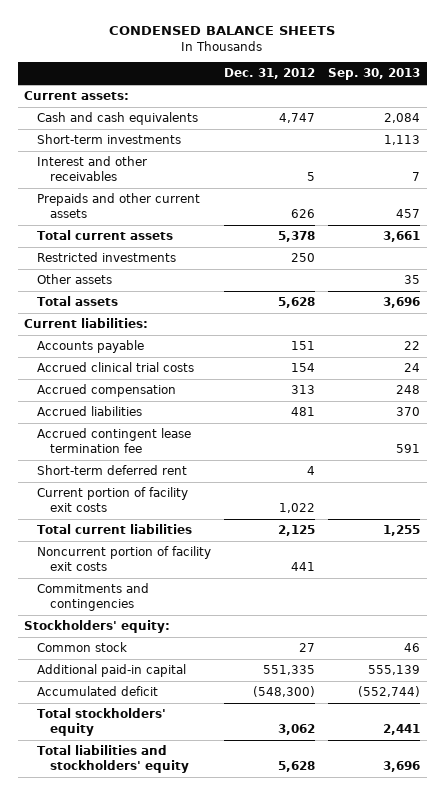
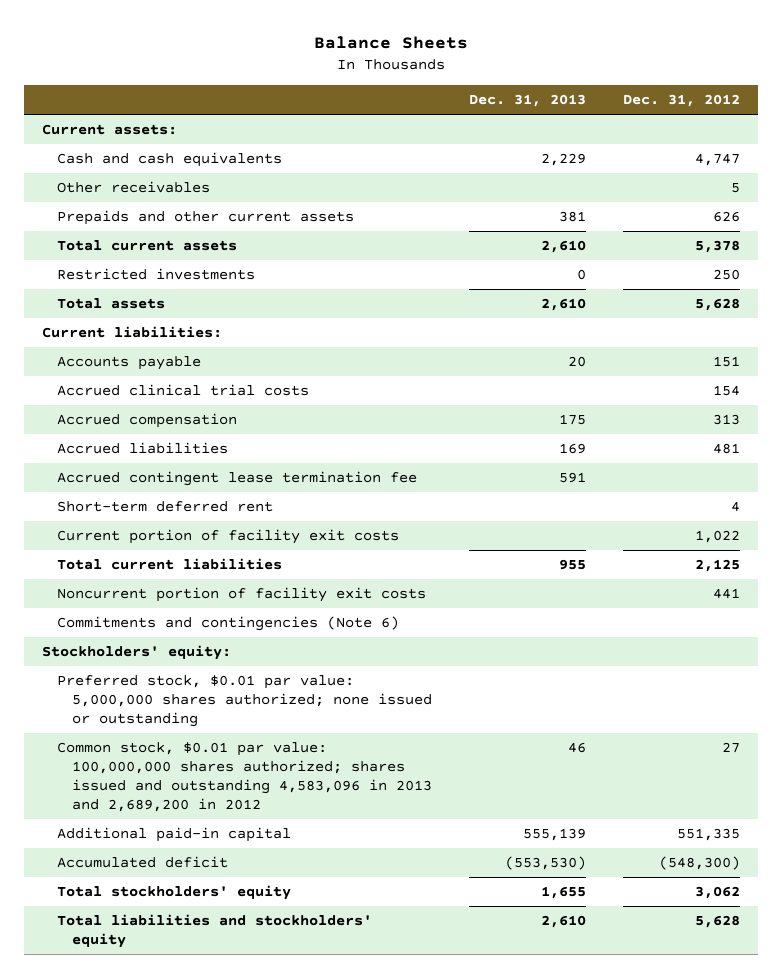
[109,26,336,36] CONDENSED BALANCE SHEETS -> [314,36,469,50] Balance Sheets
[328,68,421,81] Sep. 30, 2013 -> none
none -> [468,94,586,108] Dec. 31, 2013
[36,134,181,145] Short-term investments -> none
[36,156,147,181] Interest and other receivables -> [57,181,211,194] Other receivables
[36,274,112,285] Other assets -> none
[36,583,149,611] Commitments and contingencies -> [57,616,400,632] Commitments and contingencies (Note 6)
none -> [57,675,432,728] Preferred stock, $0.01 par value: 5,000,000 shares authorized; none issued or outstanding
[36,642,127,653] Common stock -> [57,742,432,813] Common stock, $0.01 par value: 100,000,000 shares authorized; shares issued and outstanding 4,583,096 in 2013 and 2,689,200 in 2012

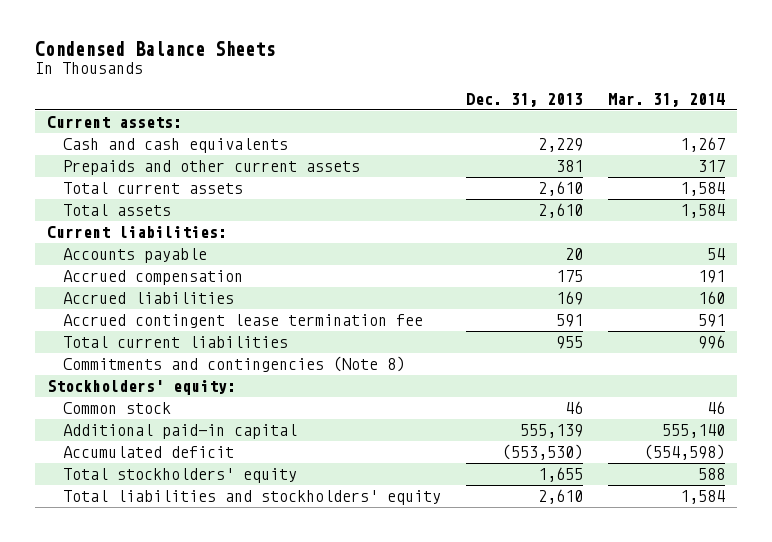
[314,36,469,50] Balance Sheets -> [34,40,275,56] Condensed Balance Sheets
[622,94,740,108] Dec. 31, 2012 -> none
none -> [607,92,725,107] Mar. 31, 2014
[57,181,211,194] Other receivables -> none
[57,268,256,281] Restricted investments -> none
[57,384,310,397] Accrued clinical trial costs -> none
[57,501,274,513] Short-term deferred rent -> none
[57,529,400,545] Current portion of facility exit costs -> none
[57,587,427,603] Noncurrent portion of facility exit costs -> none
[57,616,400,632] Commitments and contingencies (Note 6) -> [63,356,406,373] Commitments and contingencies (Note 8)
[57,675,432,728] Preferred stock, $0.01 par value: 5,000,000 shares authorized; none issued or outstanding -> none
[57,742,432,813] Common stock, $0.01 par value: 100,000,000 shares authorized; shares issued and outstanding 4,583,096 in 2013 and 2,689,200 in 2012 -> [63,402,172,415] Common stock

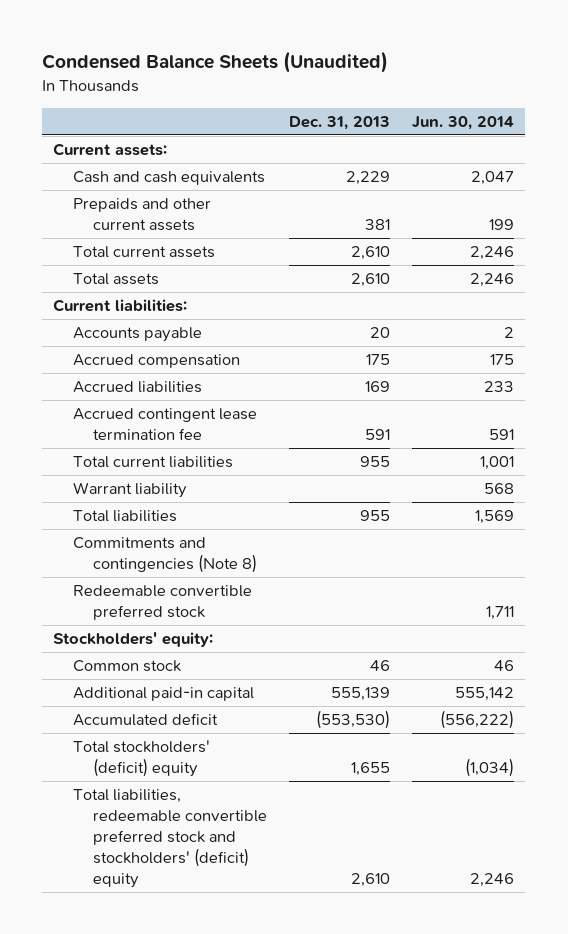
[34,40,275,56] Condensed Balance Sheets -> [42,51,389,74] Condensed Balance Sheets (Unaudited)
[607,92,725,107] Mar. 31, 2014 -> none
none -> [412,115,515,130] Jun. 30, 2014
none -> [73,482,188,499] Warrant liability
none -> [73,510,178,523] Total liabilities
none -> [73,585,253,621] Redeemable convertible preferred stock
[63,468,298,484] Total stockholders' equity -> [73,740,211,778] Total stockholders' (deficit) equity
[63,490,442,506] Total liabilities and stockholders' equity -> [73,789,268,889] Total liabilities, redeemable convertible preferred stock and stockholders' (deficit) equity

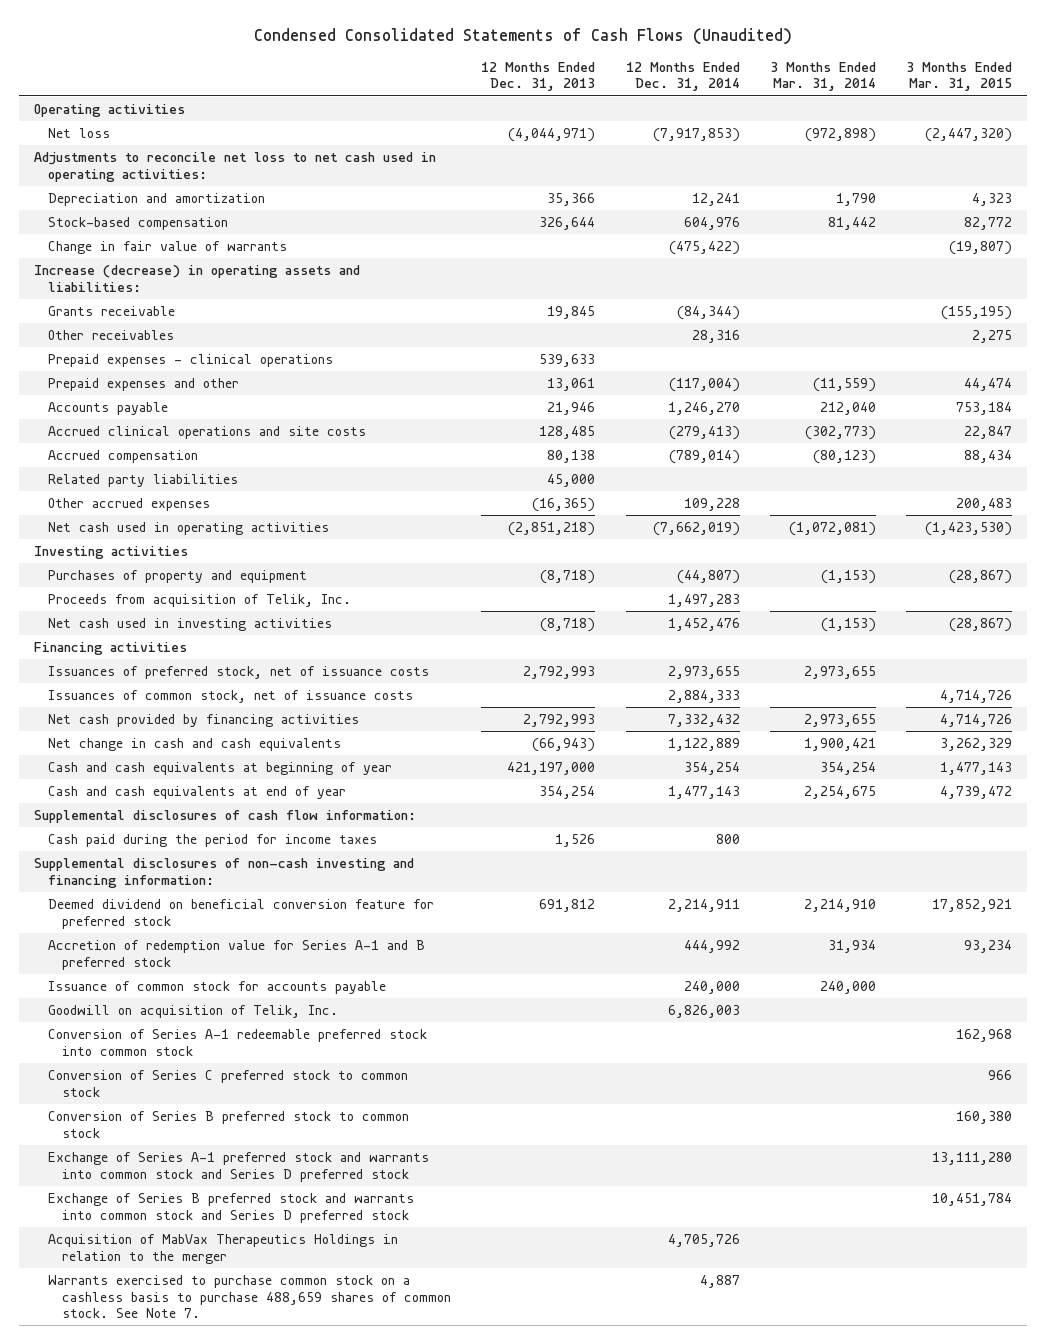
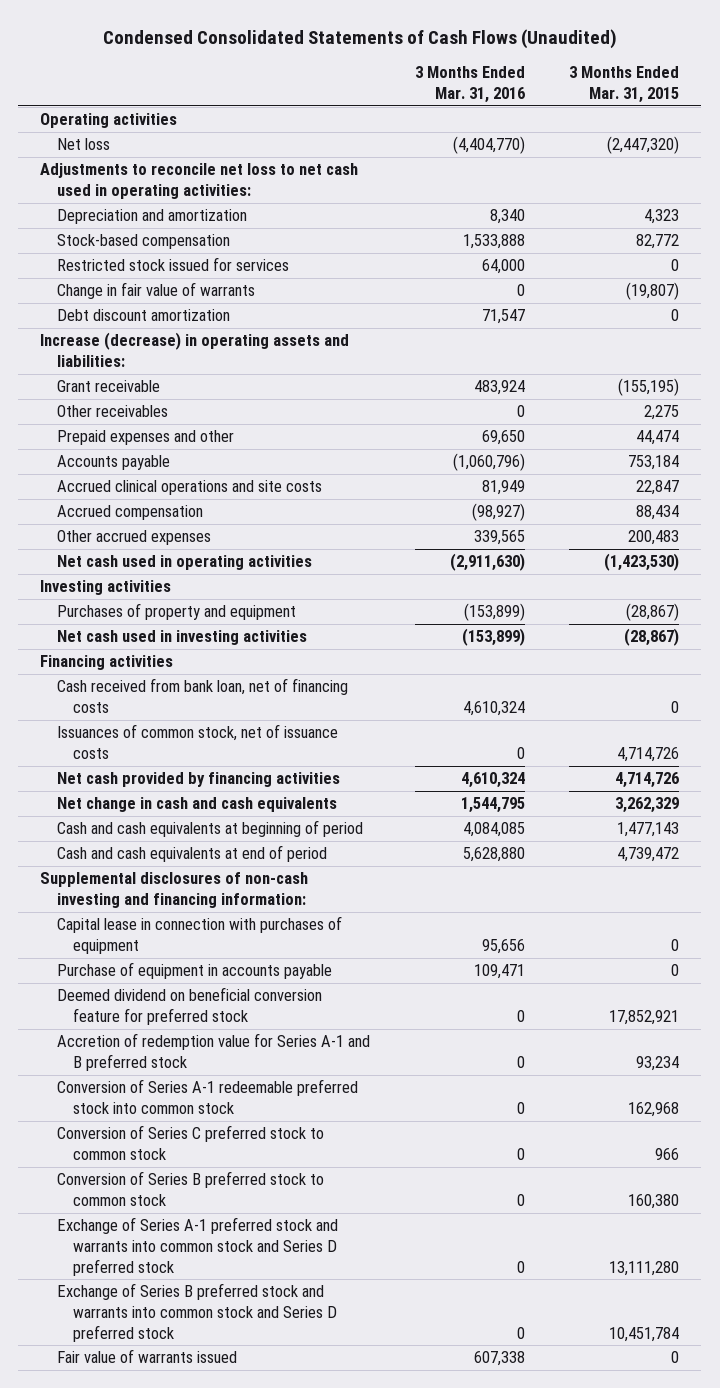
[481,61,596,92] 12 Months Ended Dec. 31, 2013 -> none
[625,61,740,92] 12 Months Ended Dec. 31, 2014 -> none
[769,61,876,92] 3 Months Ended Mar. 31, 2014 -> none
none -> [414,66,525,103] 3 Months Ended Mar. 31, 2016
none -> [56,257,289,272] Restricted stock issued for services
none -> [56,309,230,322] Debt discount amortization
[47,305,175,316] Grants receivable -> [56,380,160,393] Grant receivable
[47,353,333,367] Prepaid expenses - clinical operations -> none
[47,473,238,487] Related party liabilities -> none
[47,593,351,607] Proceeds from acquisition of Telik, Inc. -> none
[47,665,429,679] Issuances of preferred stock, net of issuance costs -> none
none -> [56,678,348,714] Cash received from bank loan, net of financing costs
[33,809,416,823] Supplemental disclosures of cash flow information: -> none
[47,833,377,847] Cash paid during the period for income taxes -> none
[47,761,392,775] Cash and cash equivalents at beginning of year -> [56,820,363,838] Cash and cash equivalents at beginning of period
[47,785,346,799] Cash and cash equivalents at end of year -> [56,845,327,863] Cash and cash equivalents at end of period
none -> [56,916,342,955] Capital lease in connection with purchases of equipment
none -> [56,962,332,980] Purchase of equipment in accounts payable
[47,980,386,994] Issuance of common stock for accounts payable -> none
[47,1004,338,1018] Goodwill on acquisition of Telik, Inc. -> none
[47,1233,398,1264] Acquisition of MabVax Therapeutics Holdings in relation to the merger -> none
[47,1274,451,1319] Warrants exercised to purchase common stock on a cashless basis to purchase 488,659 shares of common stock. See Note 7. -> none
none -> [56,1349,237,1364] Fair value of warrants issued

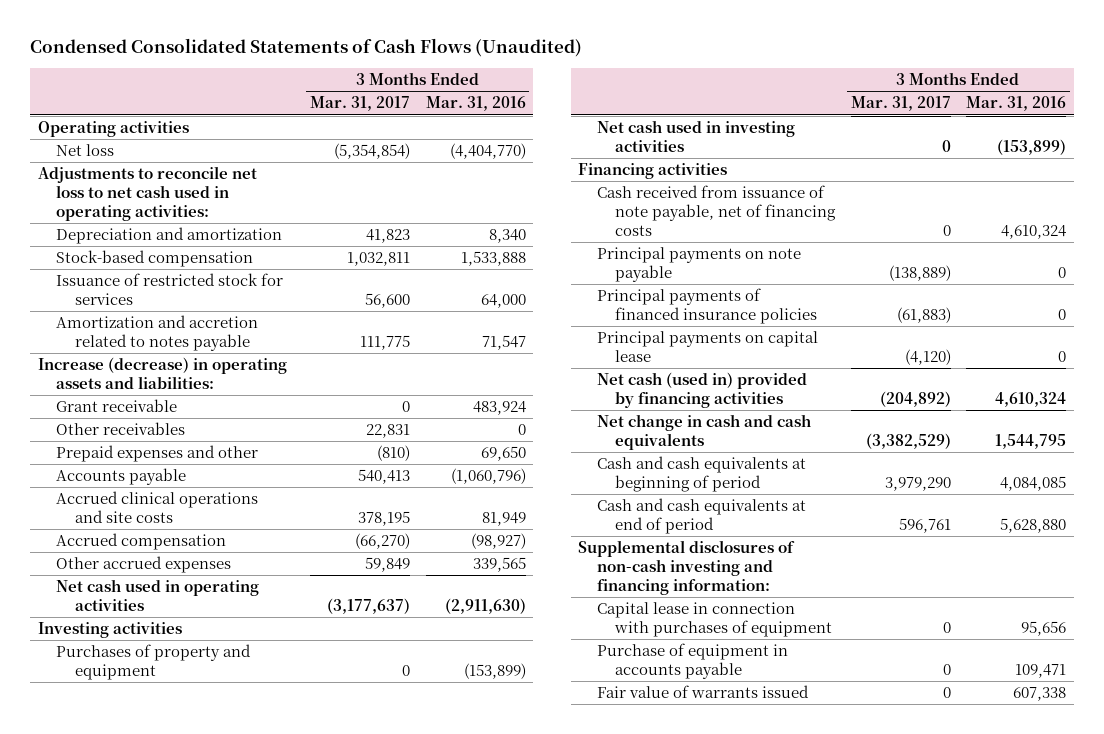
[569,66,680,103] 3 Months Ended Mar. 31, 2015 -> none
none -> [310,96,411,112] Mar. 31, 2017
[56,282,255,300] Change in fair value of warrants -> none
[56,257,289,272] Restricted stock issued for services -> [56,273,284,306] Issuance of restricted stock for services
[56,309,230,322] Debt discount amortization -> [56,315,259,352] Amortization and accretion related to notes payable
[56,724,338,760] Issuances of common stock, net of issuance costs -> none
[56,678,348,714] Cash received from bank loan, net of financing costs -> [596,185,837,237] Cash received from issuance of note payable, net of financing costs
none -> [596,247,801,283] Principal payments on note payable
none -> [596,288,818,325] Principal payments of financed insurance policies
none -> [596,331,818,363] Principal payments on capital lease
[56,772,340,788] Net cash provided by financing activities -> [596,372,807,409] Net cash (used in) provided by financing activities
[56,987,322,1026] Deemed dividend on beneficial conversion feature for preferred stock -> none
[56,1033,370,1072] Accretion of redemption value for Series A-1 and B preferred stock -> none
[56,1079,358,1115] Conversion of Series A-1 redeemable preferred stock into common stock -> none
[56,1125,324,1161] Conversion of Series C preferred stock to common stock -> none
[56,1171,324,1207] Conversion of Series B preferred stock to common stock -> none
[56,1217,338,1276] Exchange of Series A-1 preferred stock and warrants into common stock and Series D preferred stock -> none
[56,1283,338,1342] Exchange of Series B preferred stock and warrants into common stock and Series D preferred stock -> none

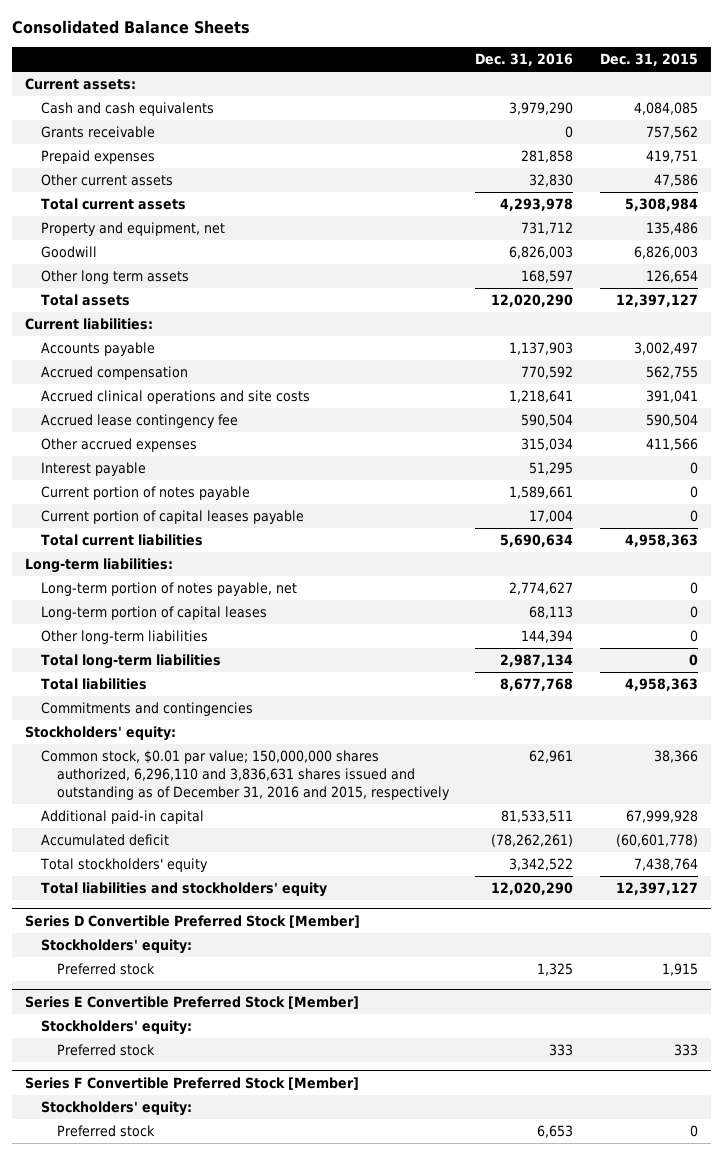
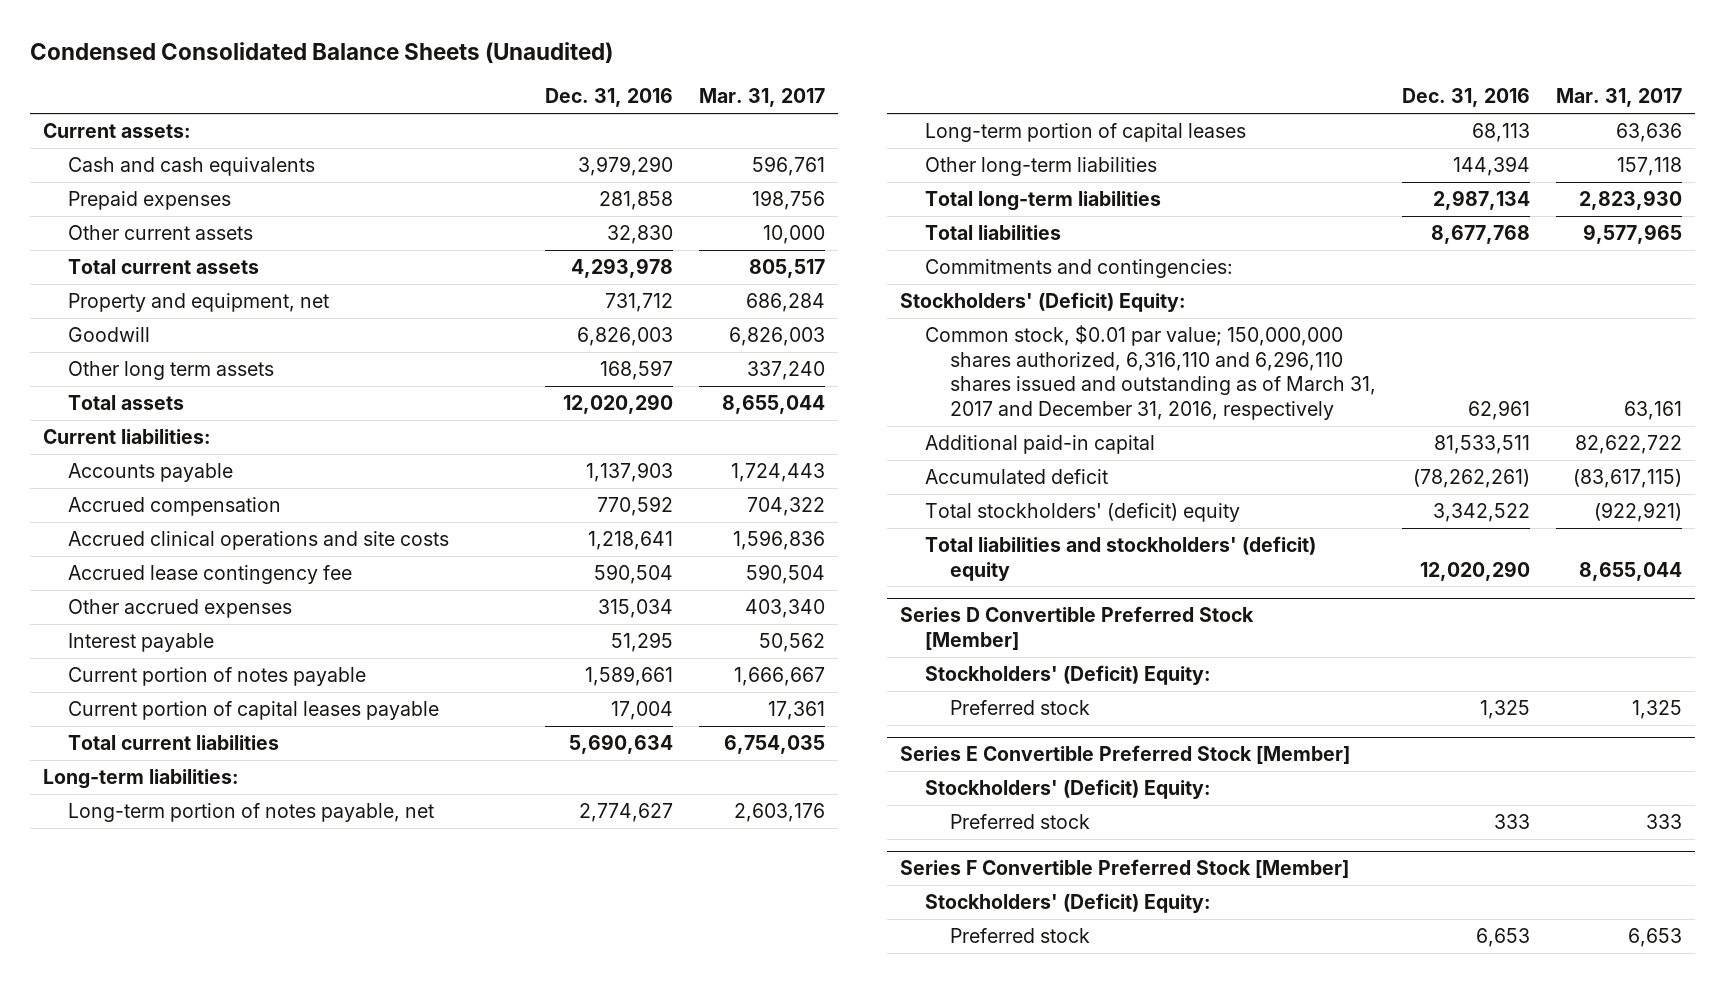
[12,20,251,35] Consolidated Balance Sheets -> [30,42,614,64] Condensed Consolidated Balance Sheets (Unaudited)
[599,53,698,67] Dec. 31, 2015 -> none
none -> [699,88,826,108] Mar. 31, 2017
[41,125,156,138] Grants receivable -> none
[41,701,254,716] Commitments and contingencies -> [924,258,1233,278] Commitments and contingencies:
[25,725,177,741] Stockholders' equity: -> [900,291,1187,312] Stockholders' (Deficit) Equity:
[41,749,451,800] Common stock, $0.01 par value; 150,000,000 shares authorized, 6,296,110 and 3,836,631 shares issued and outstanding as of December 31, 2016 and 2015, respectively -> [924,324,1376,420] Common stock, $0.01 par value; 150,000,000 shares authorized, 6,316,110 and 6,296,110 shares issued and outstanding as of March 31, 2017 and December 31, 2016, respectively
[40,857,209,872] Total stockholders' equity -> [924,502,1240,522] Total stockholders' (deficit) equity
[41,881,328,897] Total liabilities and stockholders' equity -> [924,535,1316,581] Total liabilities and stockholders' (deficit) equity
[41,938,193,954] Stockholders' equity: -> [924,664,1211,685] Stockholders' (Deficit) Equity:
[41,1019,193,1035] Stockholders' equity: -> [924,778,1211,799] Stockholders' (Deficit) Equity:
[41,1100,193,1116] Stockholders' equity: -> [924,892,1211,913] Stockholders' (Deficit) Equity:

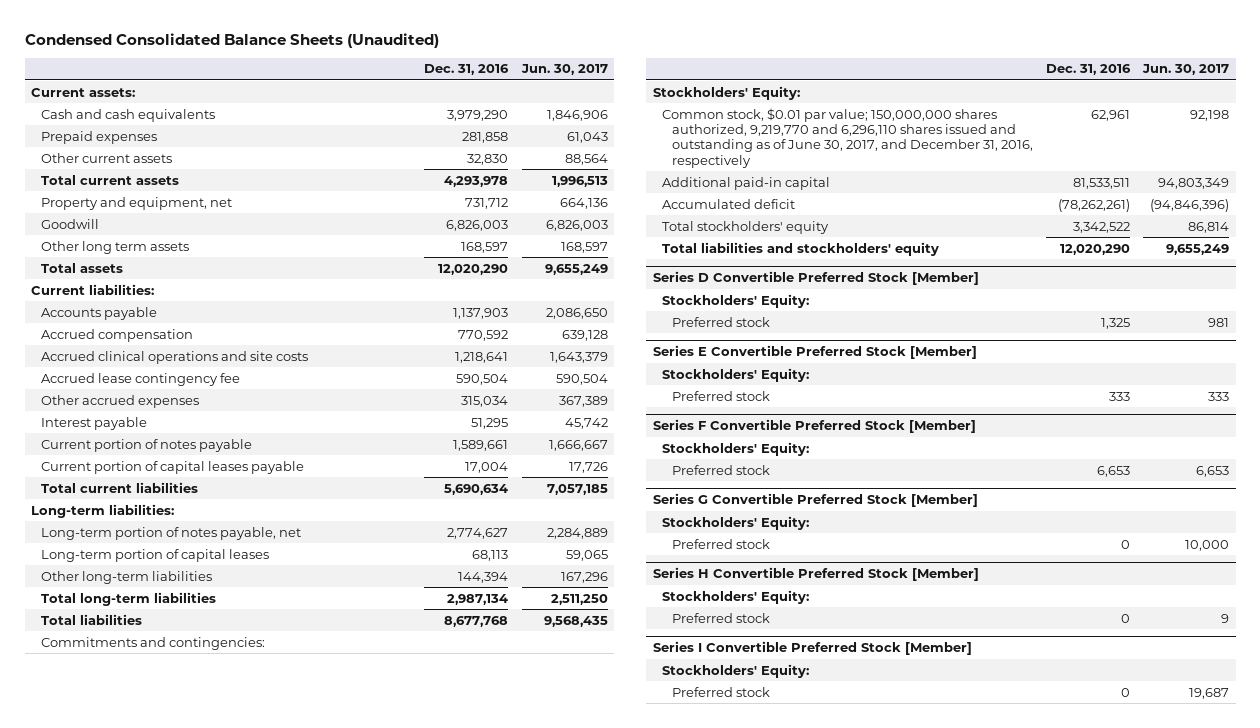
[699,88,826,108] Mar. 31, 2017 -> none
none -> [520,64,608,76] Jun. 30, 2017
[900,291,1187,312] Stockholders' (Deficit) Equity: -> [652,85,800,100] Stockholders' Equity:
[924,324,1376,420] Common stock, $0.01 par value; 150,000,000 shares authorized, 6,316,110 and 6,296,110 shares issued and outstanding as of March 31, 2017 and December 31, 2016, respectively -> [662,107,1033,168] Common stock, $0.01 par value; 150,000,000 shares authorized, 9,219,770 and 6,296,110 shares issued and outstanding as of June 30, 2017, and December 31, 2016, respectively
[924,502,1240,522] Total stockholders' (deficit) equity -> [662,220,830,234] Total stockholders' equity
[924,535,1316,581] Total liabilities and stockholders' (deficit) equity -> [662,241,940,256] Total liabilities and stockholders' equity
[924,664,1211,685] Stockholders' (Deficit) Equity: -> [662,293,810,308] Stockholders' Equity:
[924,778,1211,799] Stockholders' (Deficit) Equity: -> [662,367,810,382] Stockholders' Equity:
[924,892,1211,913] Stockholders' (Deficit) Equity: -> [662,441,810,456] Stockholders' Equity:
none -> [652,493,978,508] Series G Convertible Preferred Stock [Member]
none -> [662,515,810,530] Stockholders' Equity:
none -> [671,538,770,549] Preferred stock
none -> [652,567,979,582] Series H Convertible Preferred Stock [Member]
none -> [662,589,810,604] Stockholders' Equity:
none -> [671,612,770,623] Preferred stock
none -> [652,641,972,656] Series I Convertible Preferred Stock [Member]
none -> [662,663,810,678] Stockholders' Equity:
none -> [671,686,770,697] Preferred stock

